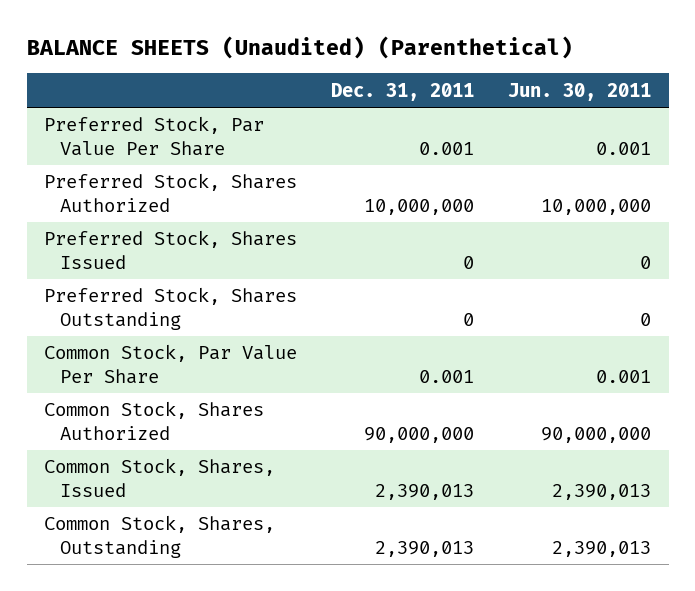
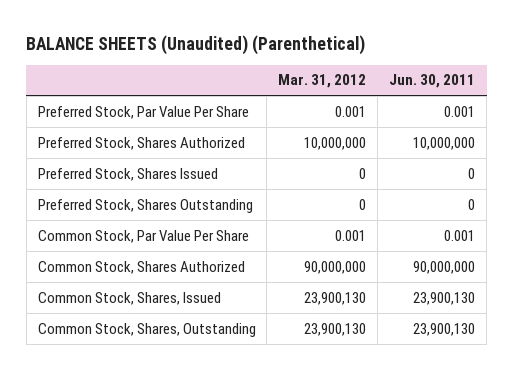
[331,82,475,101] Dec. 31, 2011 -> none
none -> [278,74,367,89] Mar. 31, 2012
[552,483,652,500] 2,390,013 -> [413,291,476,305] 23,900,130
[552,540,652,557] 2,390,013 -> [413,322,476,336] 23,900,130

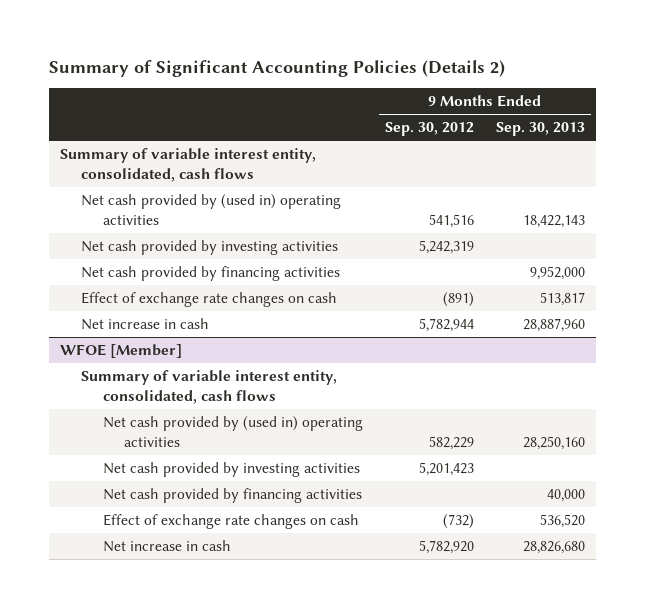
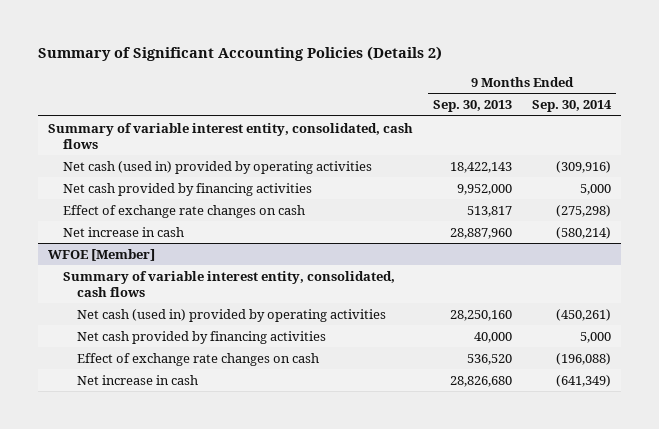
[384,122,474,137] Sep. 30, 2012 -> none
none -> [531,100,612,113] Sep. 30, 2014
[81,240,339,256] Net cash provided by investing activities -> none
[81,194,342,225] Net cash provided by (used in) operating activities -> [62,160,372,174] Net cash (used in) provided by operating activities
[102,462,360,478] Net cash provided by investing activities -> none
[102,416,363,447] Net cash provided by (used in) operating activities -> [76,308,386,322] Net cash (used in) provided by operating activities

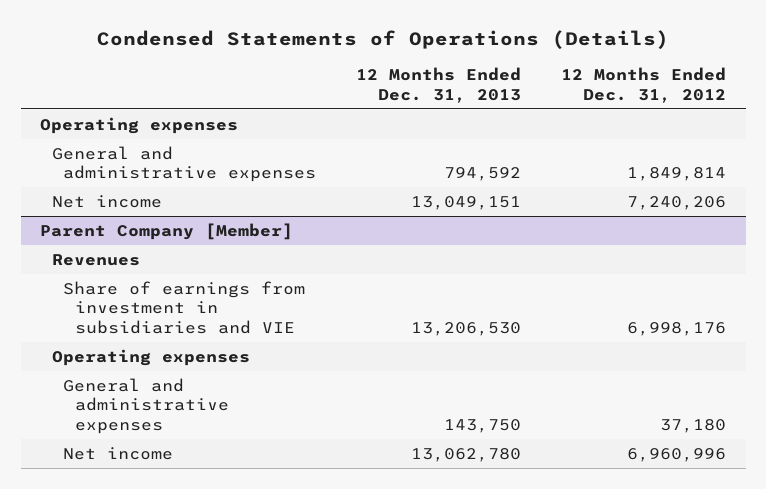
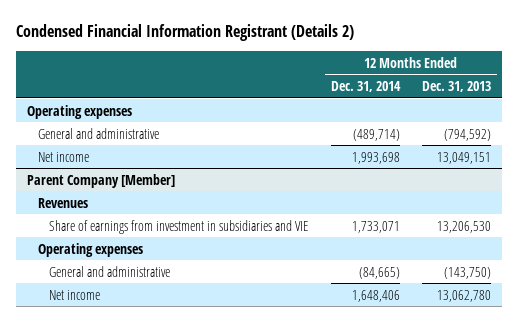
[97,29,670,49] Condensed Statements of Operations (Details) -> [15,24,354,42] Condensed Financial Information Registrant (Details 2)
[560,67,726,104] 12 Months Ended Dec. 31, 2012 -> none
none -> [330,80,401,92] Dec. 31, 2014
[51,145,317,183] General and administrative expenses -> [37,127,159,139] General and administrative
[444,167,522,182] 794,592 -> [444,128,492,141] (794,592)
[63,377,230,435] General and administrative expenses -> [49,265,171,277] General and administrative
[444,419,522,434] 143,750 -> [444,266,492,279] (143,750)

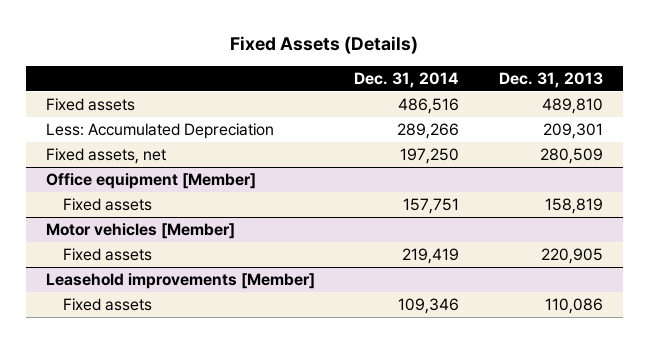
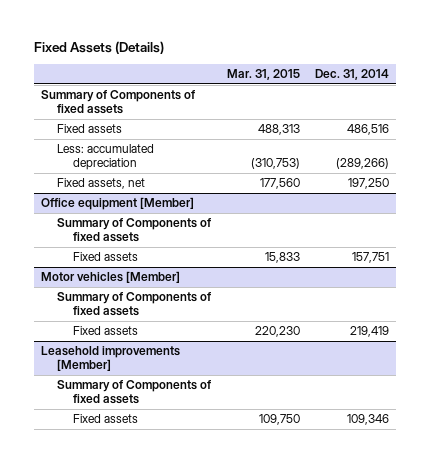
[499,72,604,89] Dec. 31, 2013 -> none
none -> [226,69,300,81] Mar. 31, 2015
none -> [41,90,196,115] Summary of Components of fixed assets
[45,122,274,139] Less: Accumulated Depreciation -> [57,144,155,171] Less: accumulated depreciation
[397,122,460,139] 289,266 -> [335,158,389,170] (289,266)
none -> [57,218,212,243] Summary of Components of fixed assets
none -> [57,292,212,317] Summary of Components of fixed assets
none -> [57,380,212,405] Summary of Components of fixed assets

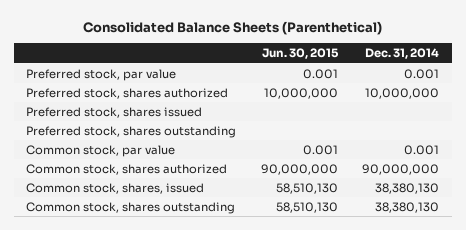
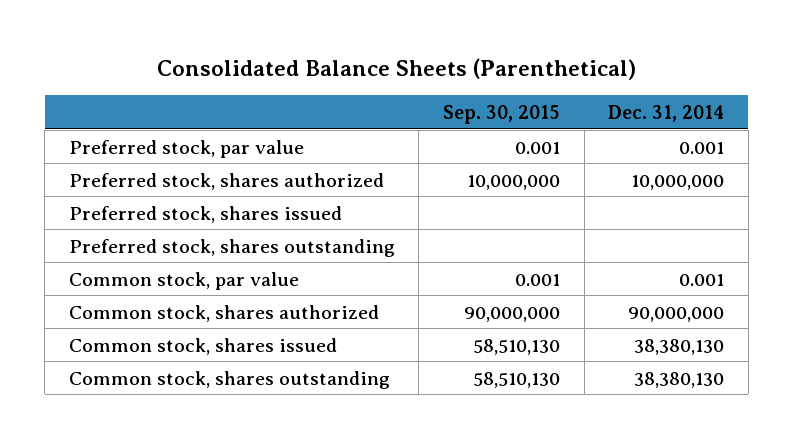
[261,47,339,59] Jun. 30, 2015 -> none
none -> [443,104,561,124] Sep. 30, 2015
[26,182,205,194] Common stock, shares, issued -> [68,337,337,355] Common stock, shares issued

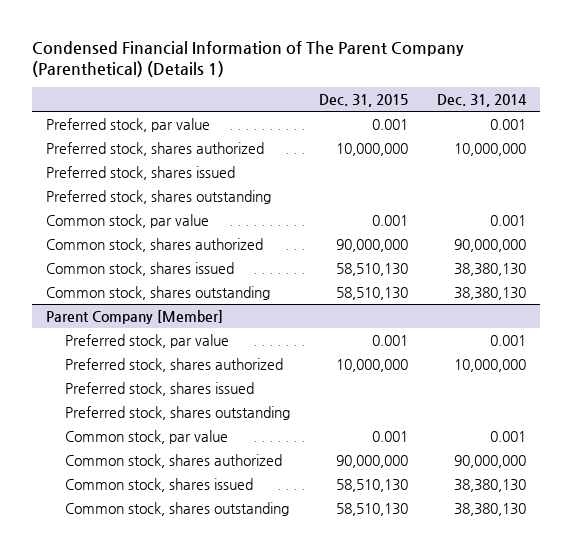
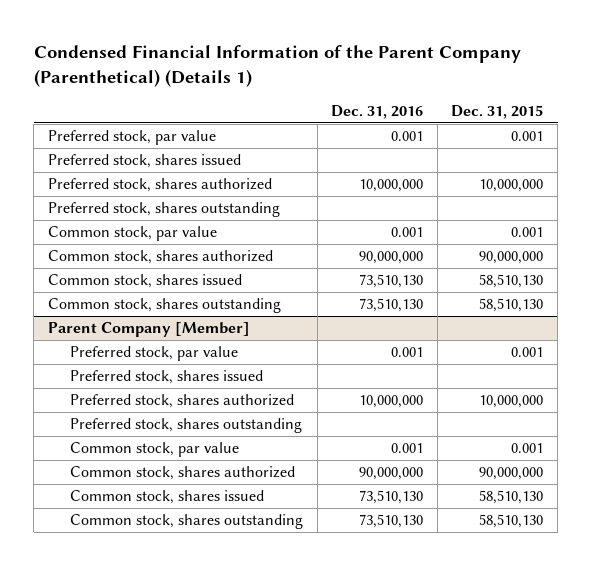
[31,40,464,77] Condensed Financial Information of The Parent Company (Parenthetical) (Details 1) -> [33,45,521,88] Condensed Financial Information of the Parent Company (Parenthetical) (Details 1)
[436,94,527,108] Dec. 31, 2014 -> none
none -> [331,105,424,120] Dec. 31, 2016
[45,141,264,156] Preferred stock, shares authorized -> [47,178,272,193] Preferred stock, shares authorized
[65,357,284,372] Preferred stock, shares authorized -> [69,394,294,409] Preferred stock, shares authorized

